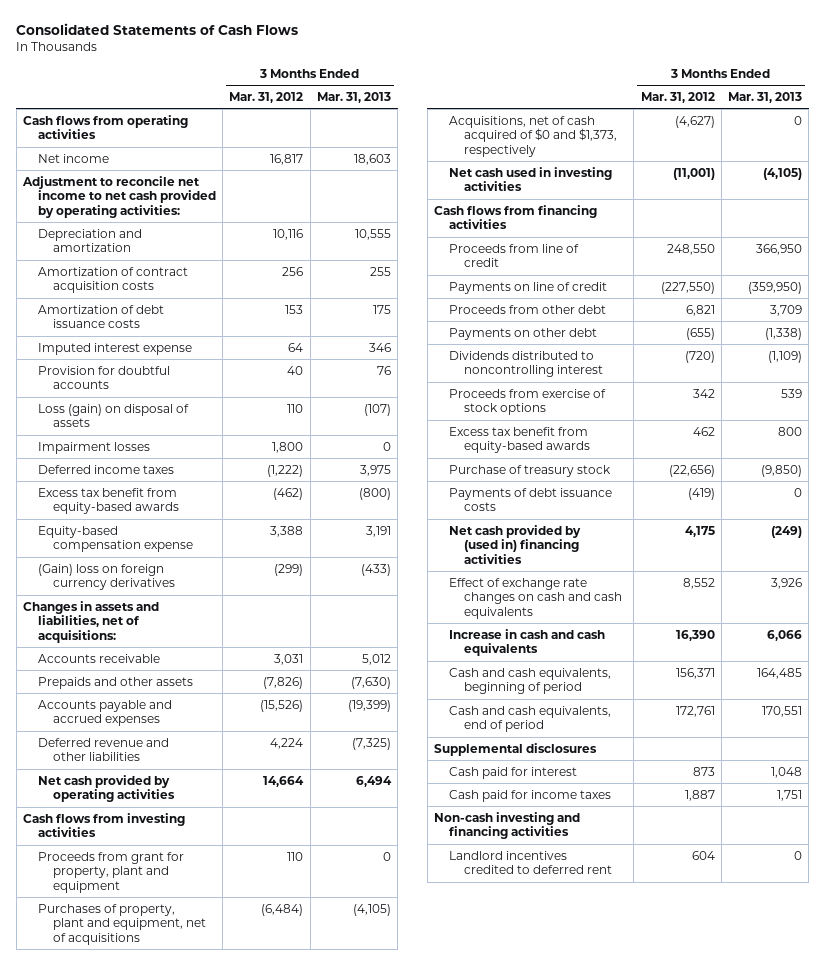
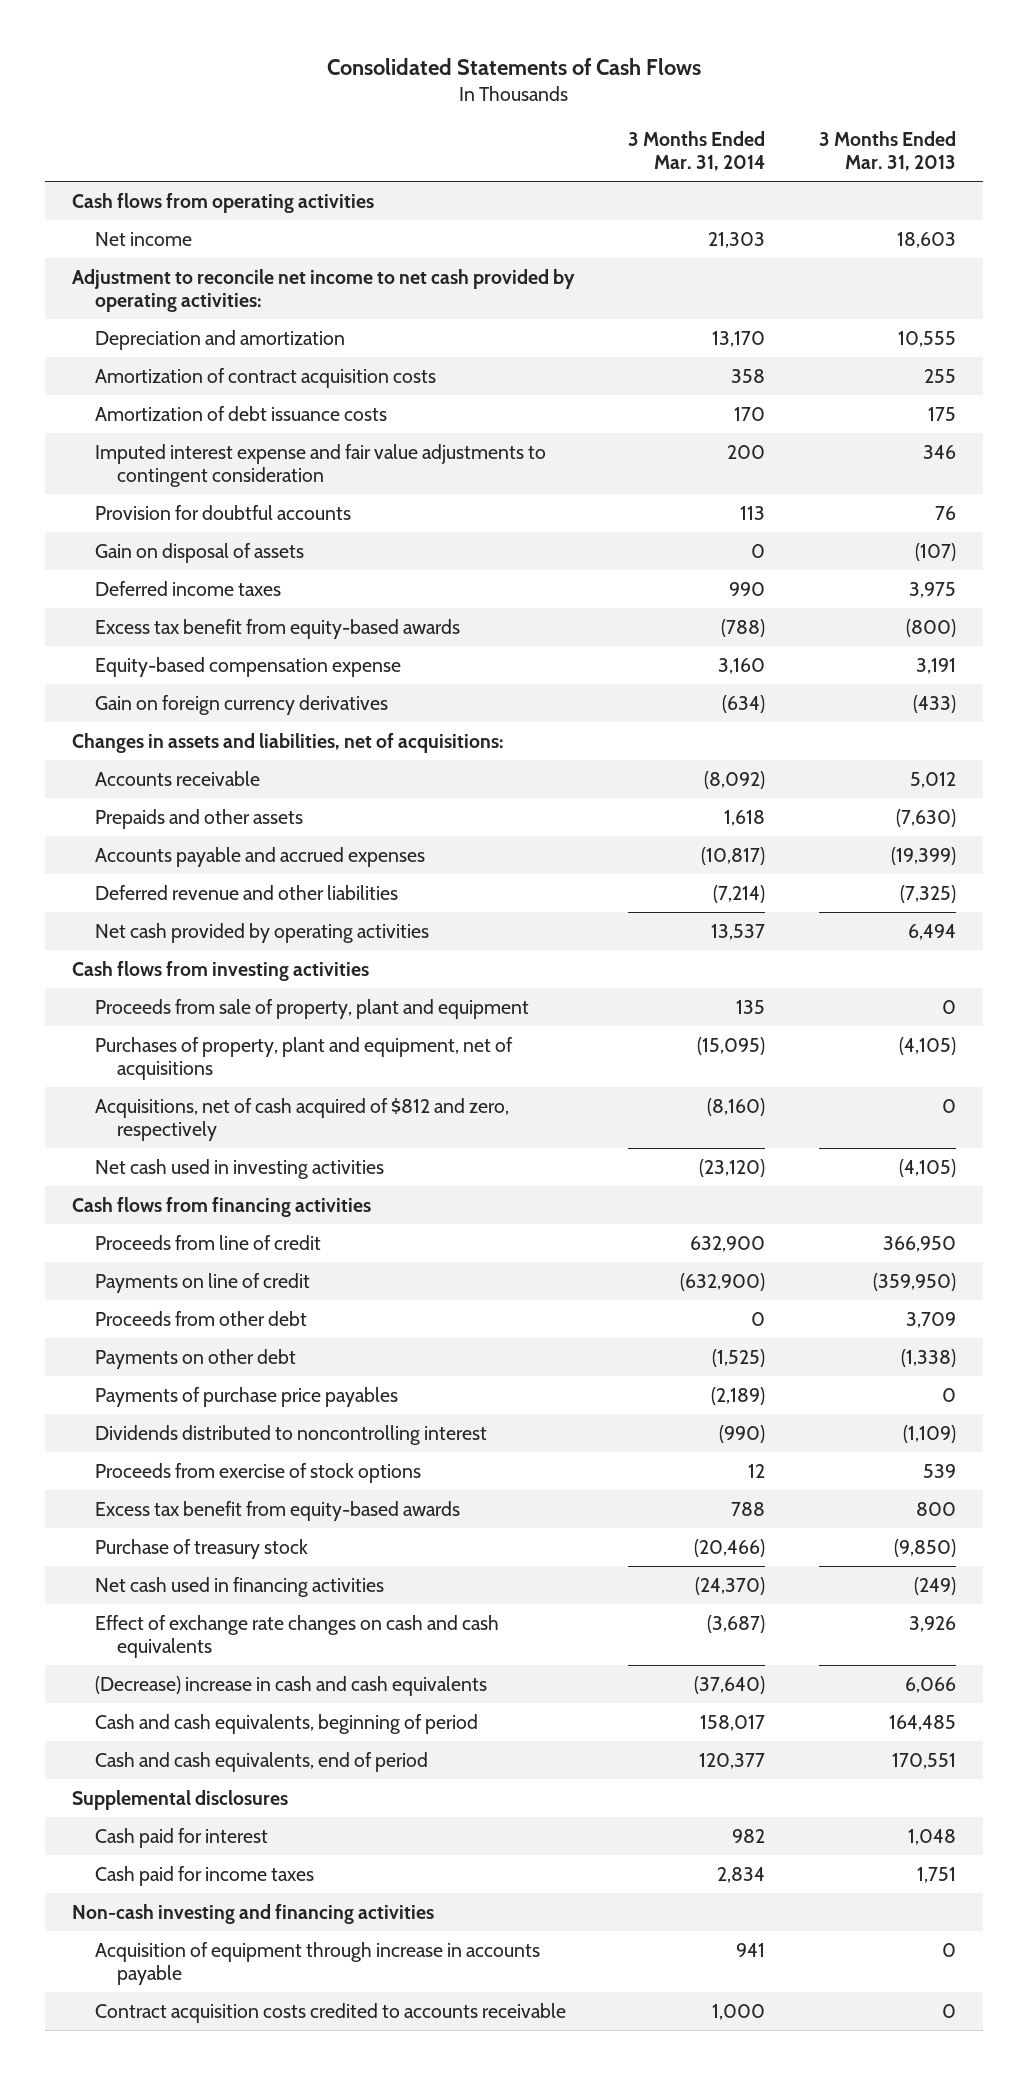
[229,92,304,104] Mar. 31, 2012 -> none
none -> [627,130,765,172] 3 Months Ended Mar. 31, 2014
[37,342,192,355] Imputed interest expense -> [94,443,546,488] Imputed interest expense and fair value adjustments to contingent consideration
[37,441,150,454] Impairment losses -> none
[37,403,189,428] Loss (gain) on disposal of assets -> [94,542,304,563] Gain on disposal of assets
[37,563,175,591] (Gain) loss on foreign currency derivatives -> [94,694,388,715] Gain on foreign currency derivatives
[37,851,184,894] Proceeds from grant for property, plant and equipment -> [94,998,529,1019] Proceeds from sale of property, plant and equipment
[448,115,617,158] Acquisitions, net of cash acquired of $0 and $1,373, respectively -> [94,1097,509,1142] Acquisitions, net of cash acquired of $812 and zero, respectively
none -> [94,1386,398,1407] Payments of purchase price payables
[448,487,612,512] Payments of debt issuance costs -> none
[448,524,581,565] Net cash provided by (used in) financing activities -> [94,1576,384,1597] Net cash used in financing activities
[448,628,605,657] Increase in cash and cash equivalents -> [94,1675,487,1696] (Decrease) increase in cash and cash equivalents
[448,850,612,875] Landlord incentives credited to deferred rent -> none
none -> [94,1941,540,1986] Acquisition of equipment through increase in accounts payable
none -> [94,2002,566,2023] Contract acquisition costs credited to accounts receivable

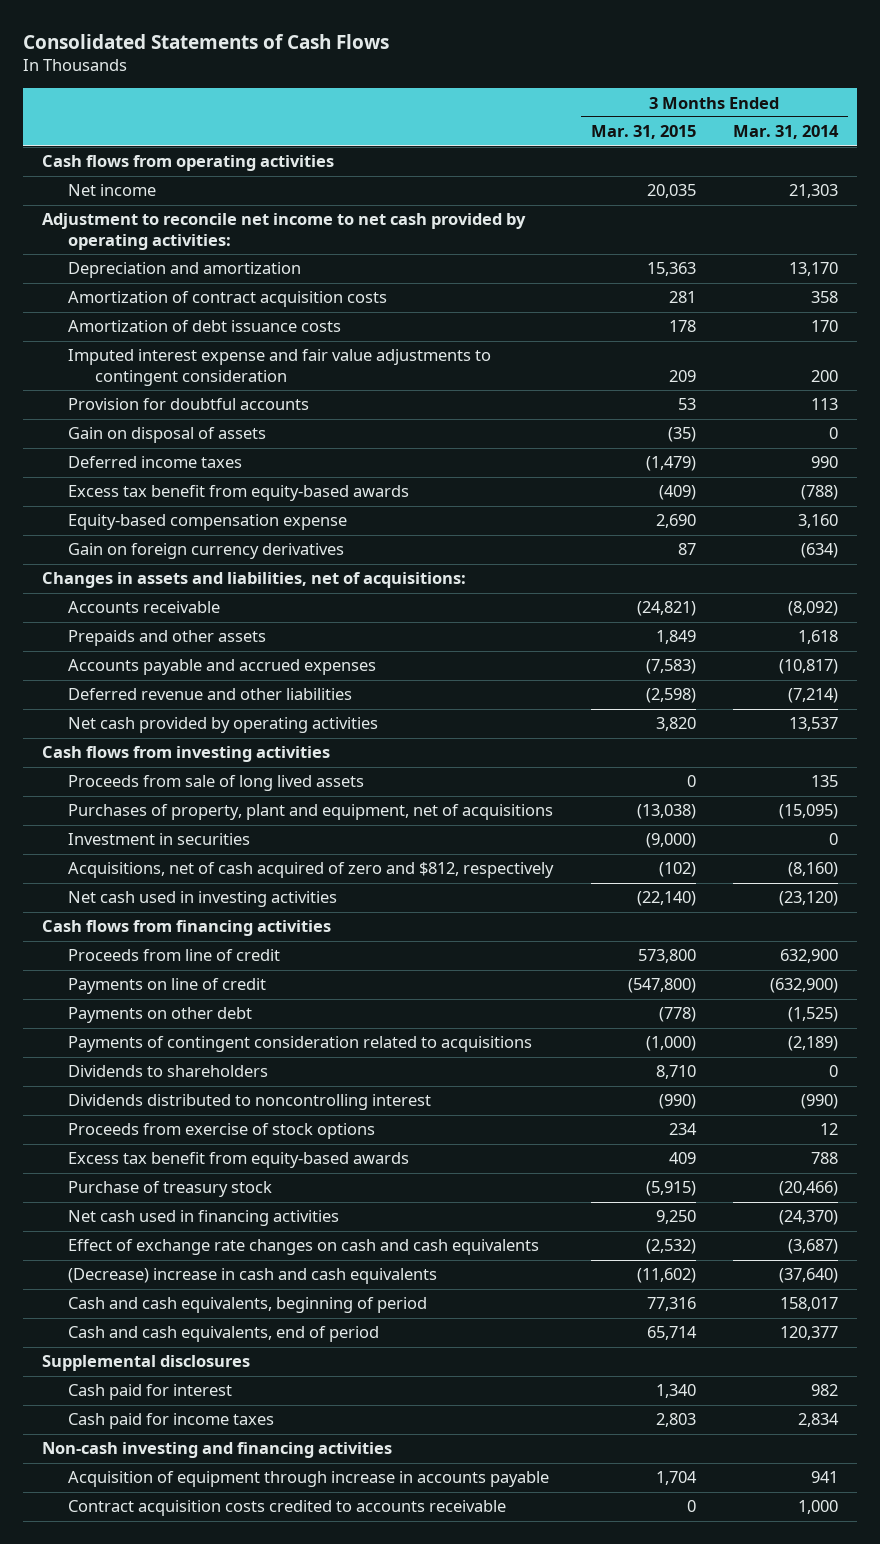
[818,130,956,172] 3 Months Ended Mar. 31, 2013 -> none
none -> [590,125,696,140] Mar. 31, 2015
[94,998,529,1019] Proceeds from sale of property, plant and equipment -> [68,775,365,792] Proceeds from sale of long lived assets
none -> [68,833,251,846] Investment in securities
[94,1097,509,1142] Acquisitions, net of cash acquired of $812 and zero, respectively -> [68,862,555,879] Acquisitions, net of cash acquired of zero and $812, respectively
[94,1310,307,1326] Proceeds from other debt -> none
[94,1386,398,1407] Payments of purchase price payables -> [68,1036,533,1053] Payments of contingent consideration related to acquisitions
none -> [68,1065,269,1078] Dividends to shareholders

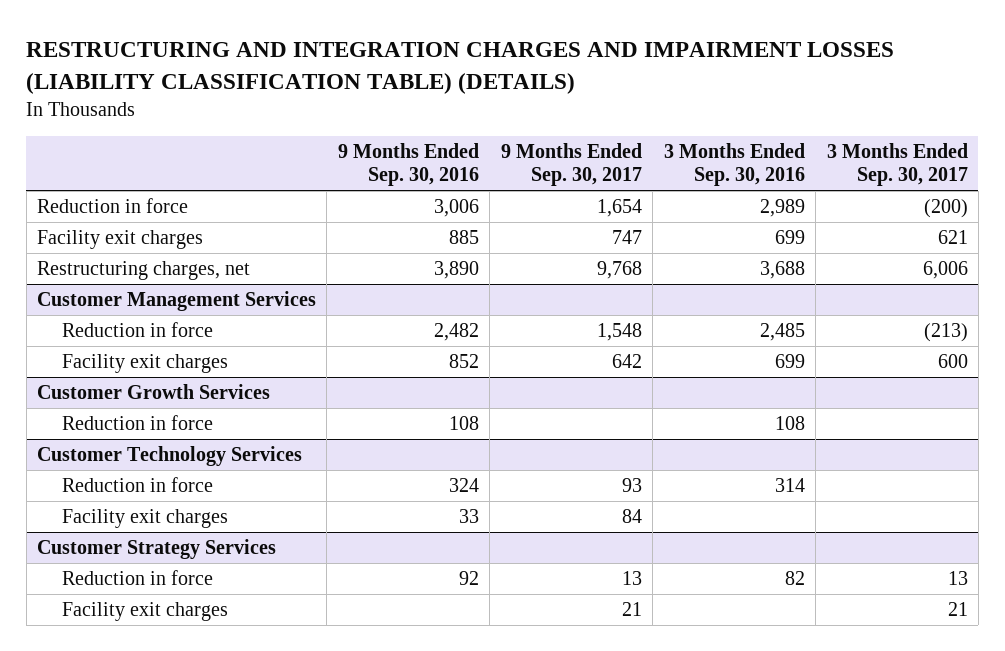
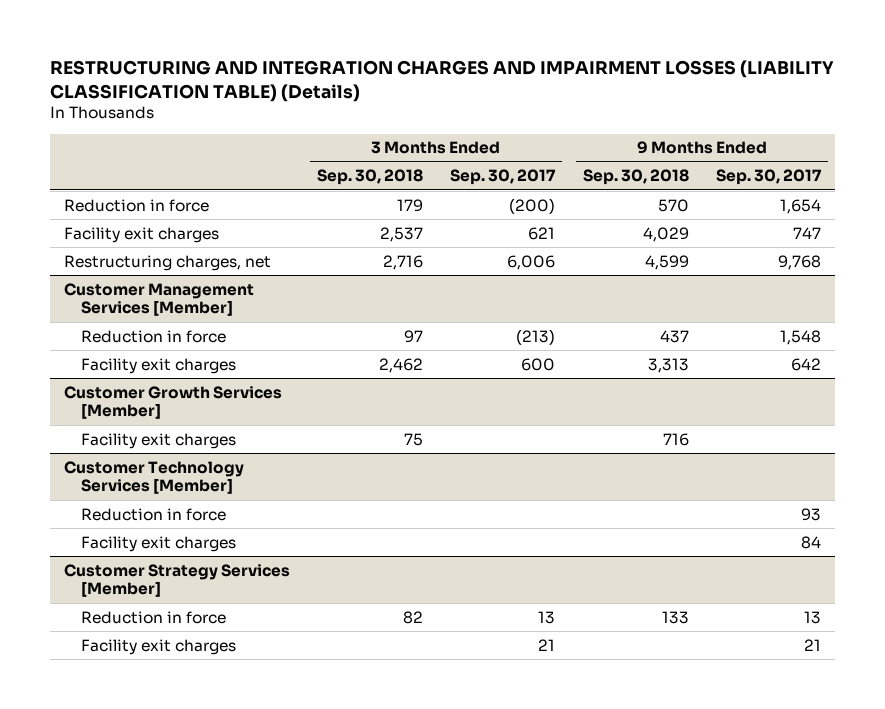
[26,42,895,94] RESTRUCTURING AND INTEGRATION CHARGES AND IMPAIRMENT LOSSES (LIABILITY CLASSIFICATION TABLE) (DETAILS) -> [49,59,834,102] RESTRUCTURING AND INTEGRATION CHARGES AND IMPAIRMENT LOSSES (LIABILITY CLASSIFICATION TABLE) (Details)
[337,142,479,187] 9 Months Ended Sep. 30, 2016 -> none
[663,142,805,187] 3 Months Ended Sep. 30, 2016 -> none
none -> [316,169,423,186] Sep. 30, 2018
none -> [582,169,689,186] Sep. 30, 2018
[37,290,317,311] Customer Management Services -> [63,282,254,317] Customer Management Services [Member]
[61,414,213,430] Reduction in force -> none
[37,383,271,399] Customer Growth Services -> [63,385,282,420] Customer Growth Services [Member]
none -> [81,432,237,449] Facility exit charges
[37,445,303,466] Customer Technology Services -> [63,460,244,495] Customer Technology Services [Member]
[37,538,277,559] Customer Strategy Services -> [63,563,290,598] Customer Strategy Services [Member]

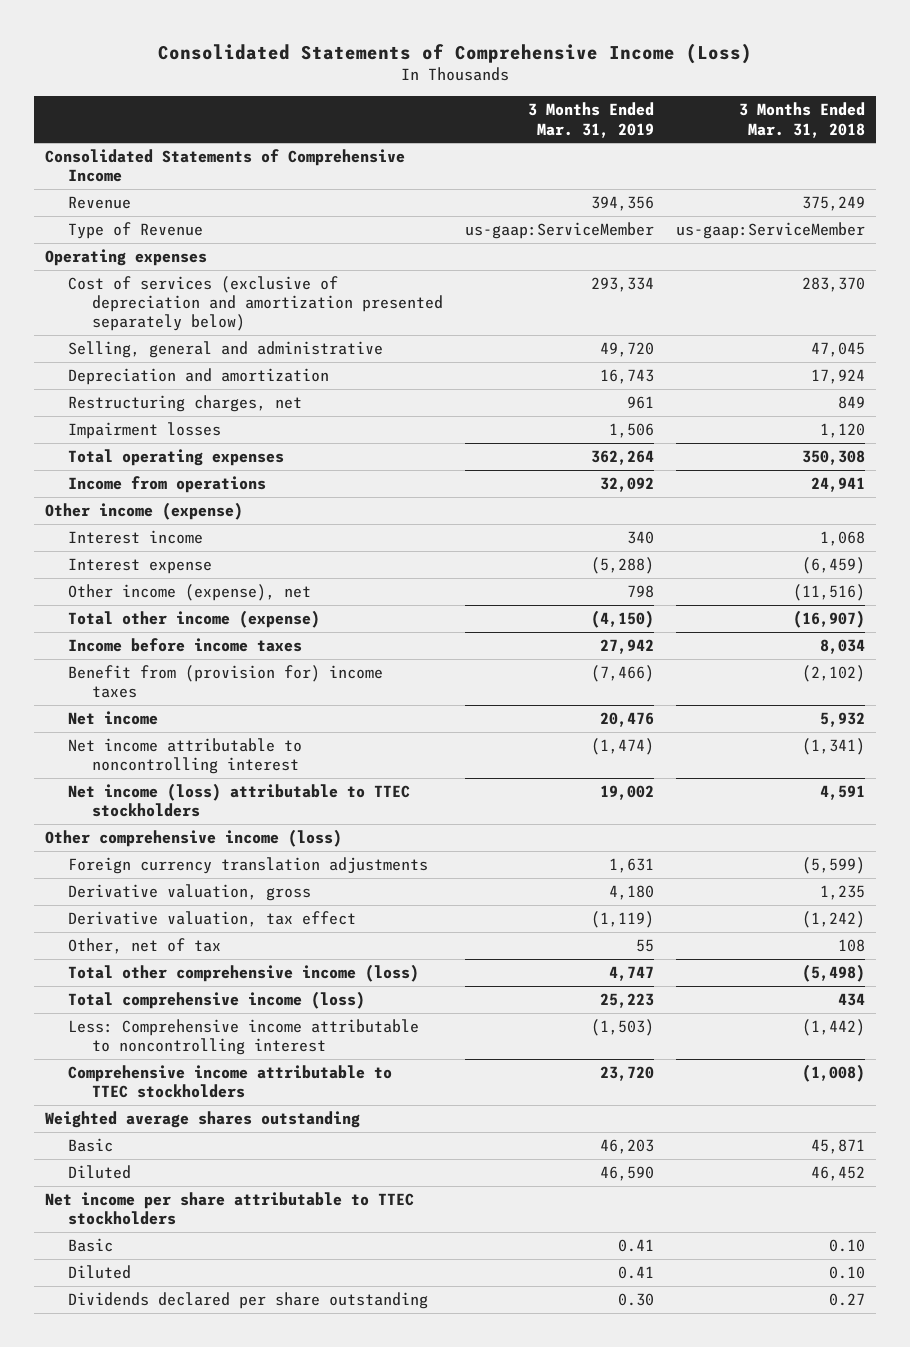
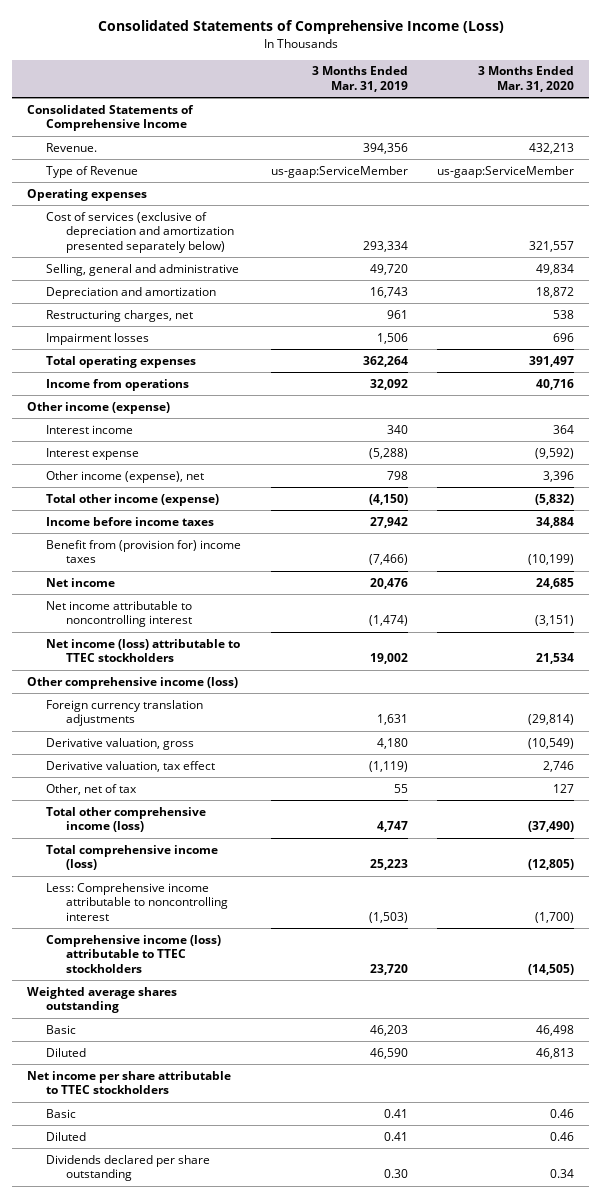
[739,102,866,138] 3 Months Ended Mar. 31, 2018 -> none
none -> [478,66,575,93] 3 Months Ended Mar. 31, 2020
[68,195,132,209] Revenue -> [46,142,98,152] Revenue.
[68,1064,393,1099] Comprehensive income attributable to TTEC stockholders -> [46,934,222,974] Comprehensive income (loss) attributable to TTEC stockholders

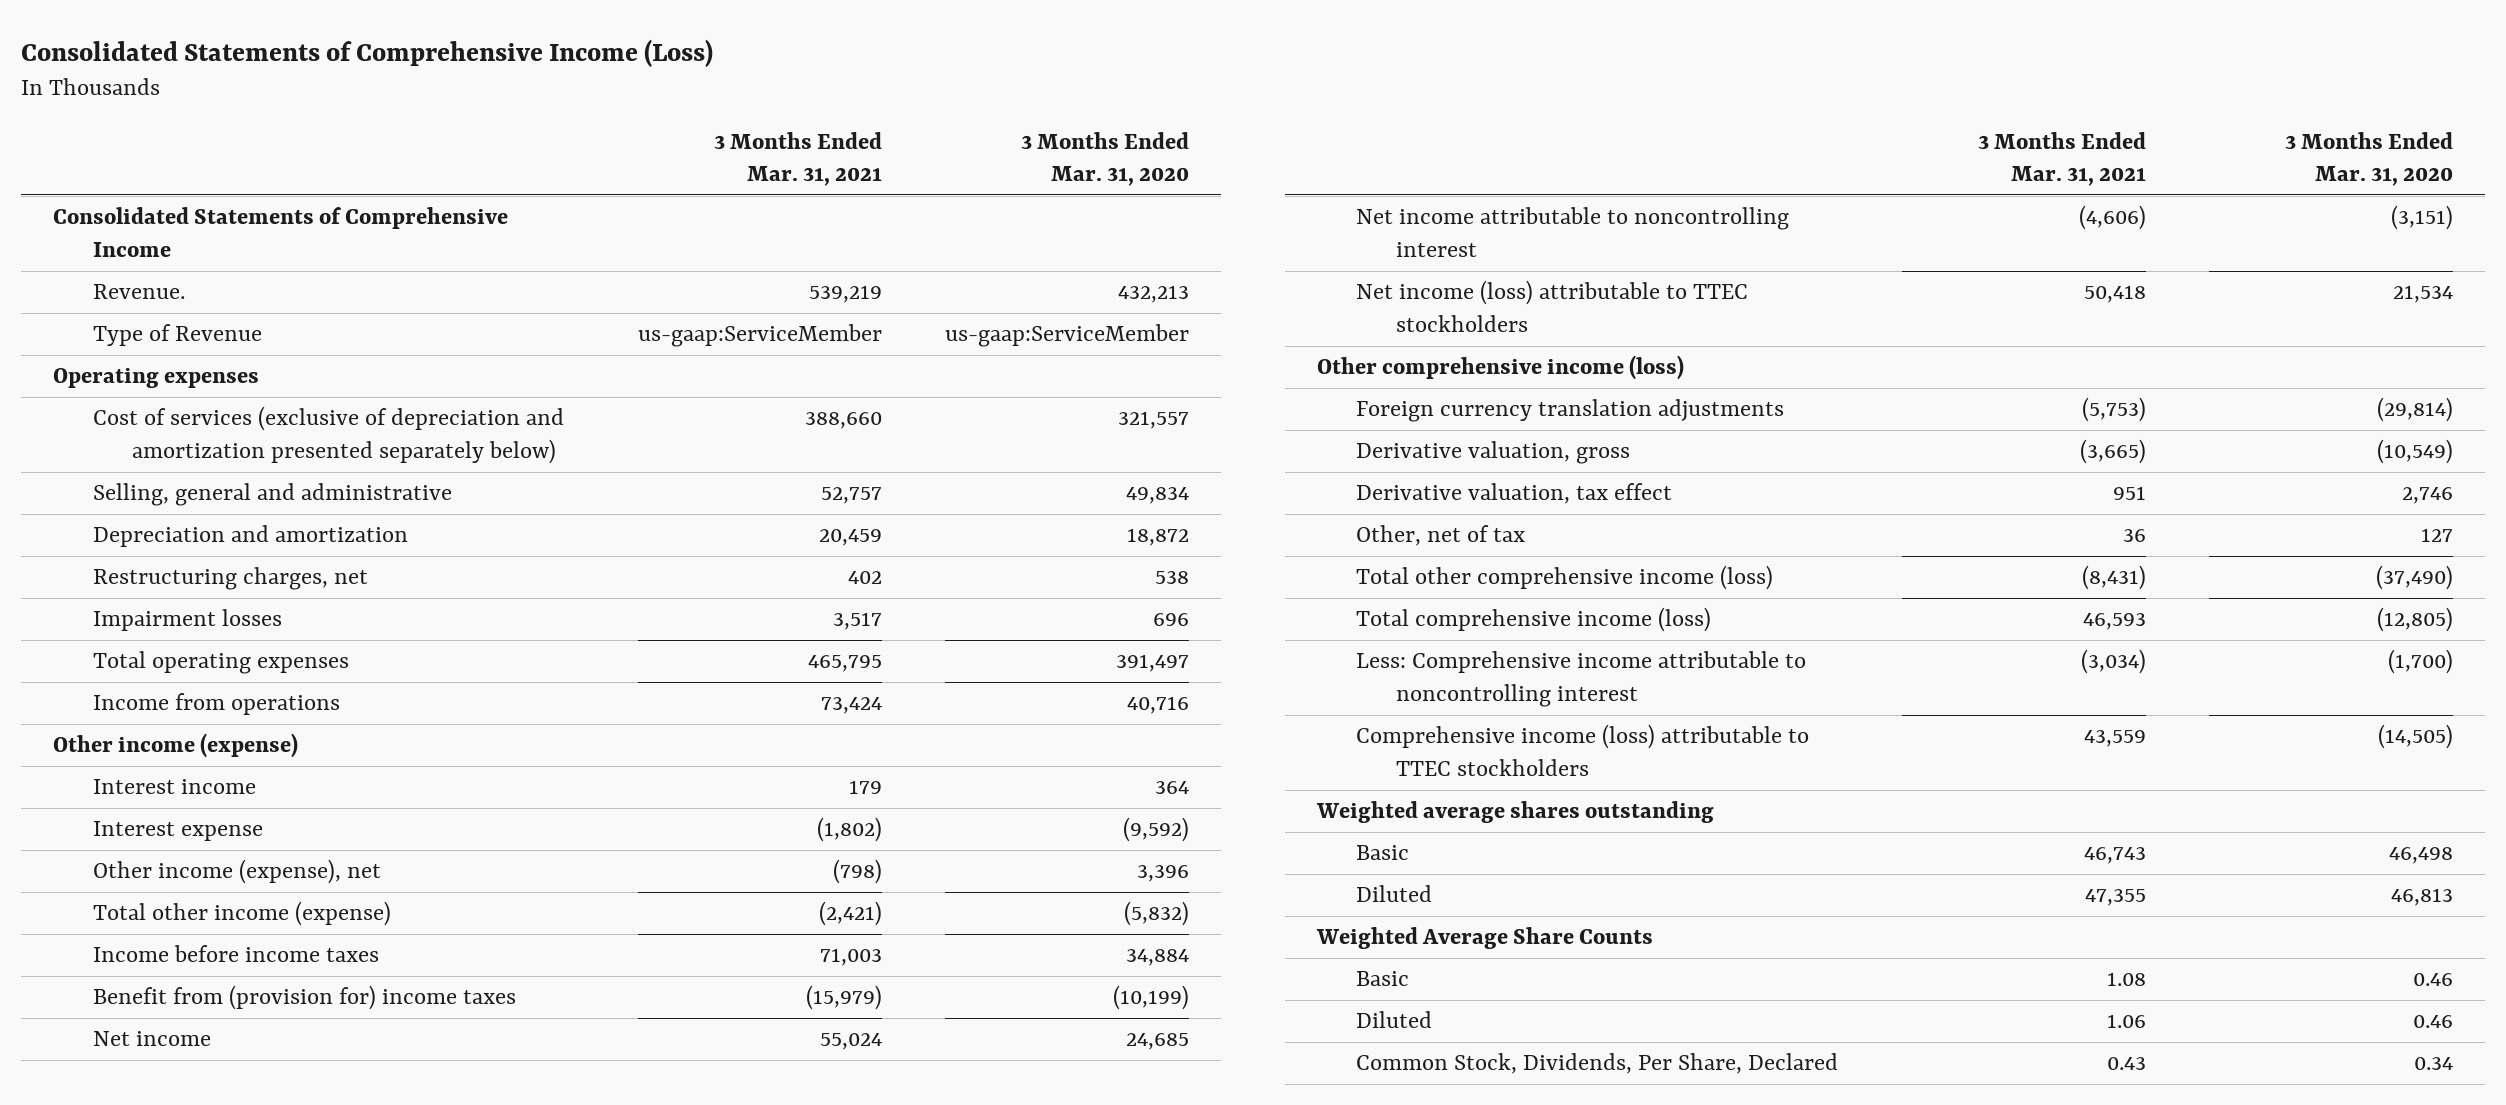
[311,66,408,93] 3 Months Ended Mar. 31, 2019 -> none
none -> [713,131,882,187] 3 Months Ended Mar. 31, 2021
[27,1070,232,1095] Net income per share attributable to TTEC stockholders -> [1315,927,1653,950] Weighted Average Share Counts
[46,1154,211,1182] Dividends declared per share outstanding -> [1356,1053,1839,1075] Common Stock, Dividends, Per Share, Declared

